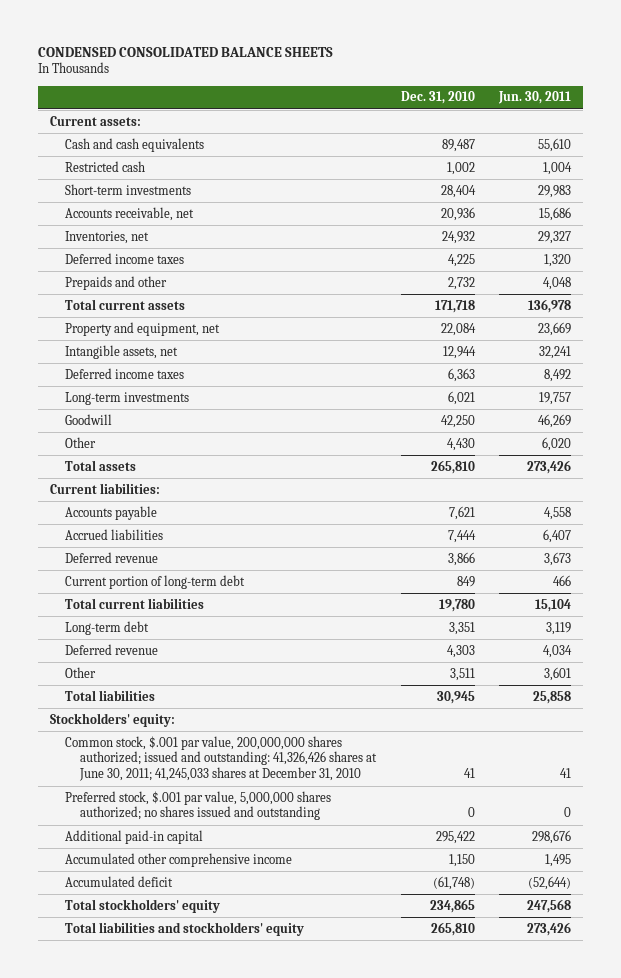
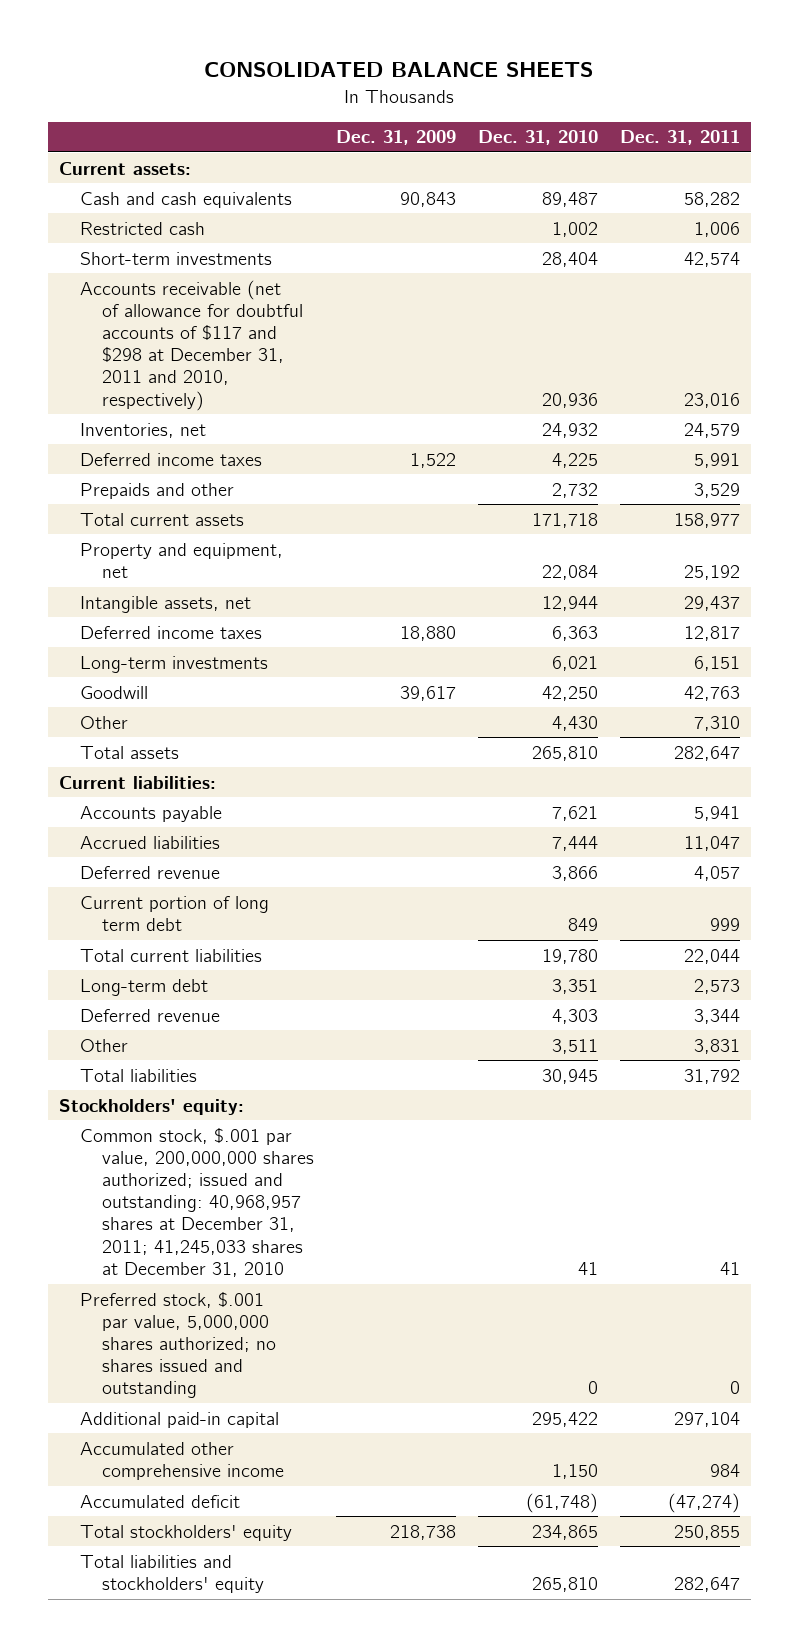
[37,46,333,57] CONDENSED CONSOLIDATED BALANCE SHEETS -> [204,62,594,78] CONSOLIDATED BALANCE SHEETS
[498,91,572,105] Jun. 30, 2011 -> none
none -> [335,130,456,146] Dec. 31, 2009
none -> [619,130,740,146] Dec. 31, 2011
[65,206,195,221] Accounts receivable, net -> [80,279,303,411] Accounts receivable (net of allowance for doubtful accounts of $117 and $298 at December 31, 2011 and 2010, respectively)
[65,574,246,589] Current portion of long-term debt -> [80,895,270,931] Current portion of long term debt
[65,735,378,782] Common stock, $.001 par value, 200,000,000 shares authorized; issued and outstanding: 41,326,426 shares at June 30, 2011; 41,245,033 shares at December 31, 2010 -> [80,1127,314,1277] Common stock, $.001 par value, 200,000,000 shares authorized; issued and outstanding: 40,968,957 shares at December 31, 2011; 41,245,033 shares at December 31, 2010

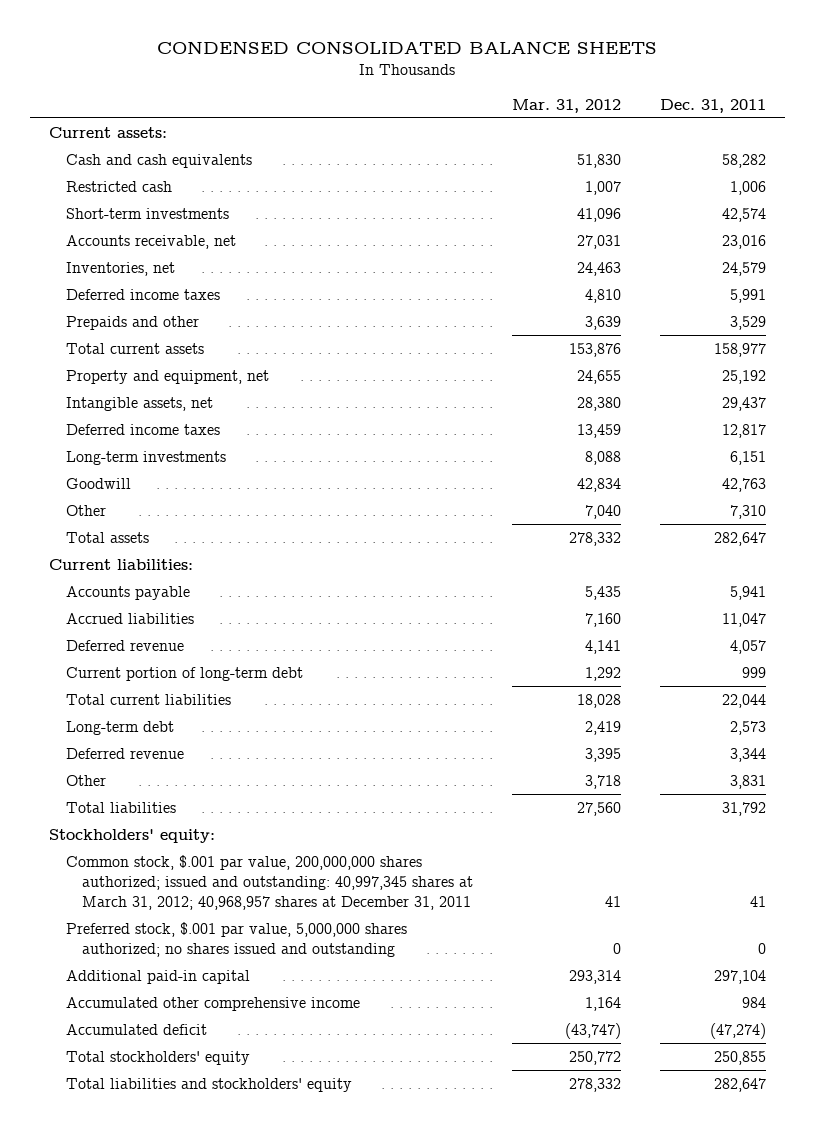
[204,62,594,78] CONSOLIDATED BALANCE SHEETS -> [157,41,658,55] CONDENSED CONSOLIDATED BALANCE SHEETS
[335,130,456,146] Dec. 31, 2009 -> none
[477,130,598,146] Dec. 31, 2010 -> none
none -> [511,98,621,113] Mar. 31, 2012
[80,279,303,411] Accounts receivable (net of allowance for doubtful accounts of $117 and $298 at December 31, 2011 and 2010, respectively) -> [65,234,236,249] Accounts receivable, net
[80,895,270,931] Current portion of long term debt -> [65,666,303,681] Current portion of long-term debt
[80,1127,314,1277] Common stock, $.001 par value, 200,000,000 shares authorized; issued and outstanding: 40,968,957 shares at December 31, 2011; 41,245,033 shares at December 31, 2010 -> [65,854,474,910] Common stock, $.001 par value, 200,000,000 shares authorized; issued and outstanding: 40,997,345 shares at March 31, 2012; 40,968,957 shares at December 31, 2011

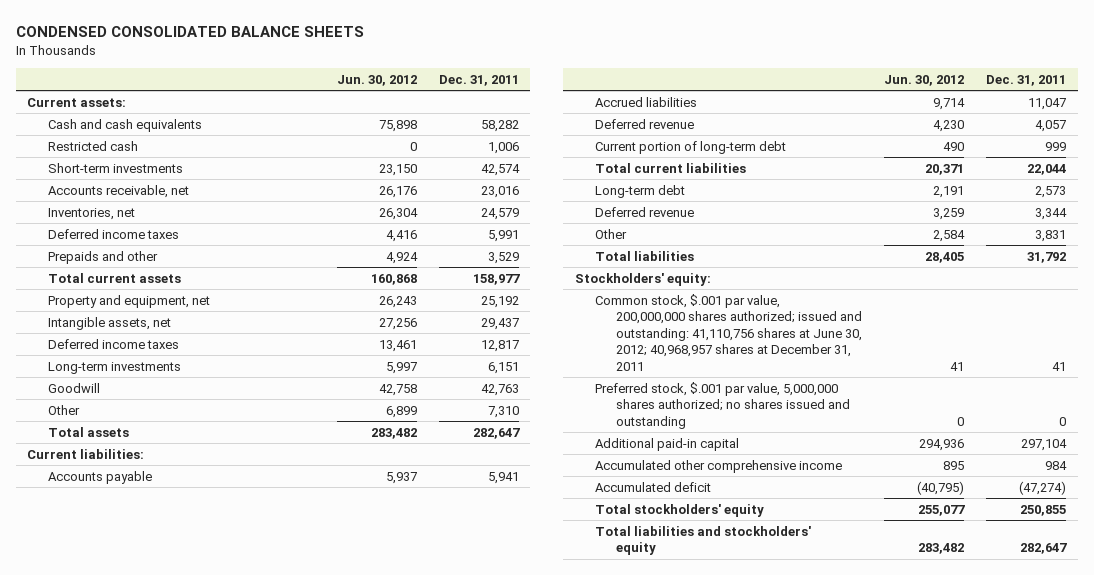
[511,98,621,113] Mar. 31, 2012 -> none
none -> [336,74,417,86] Jun. 30, 2012
[65,854,474,910] Common stock, $.001 par value, 200,000,000 shares authorized; issued and outstanding: 40,997,345 shares at March 31, 2012; 40,968,957 shares at December 31, 2011 -> [595,293,862,371] Common stock, $.001 par value, 200,000,000 shares authorized; issued and outstanding: 41,110,756 shares at June 30, 2012; 40,968,957 shares at December 31, 2011

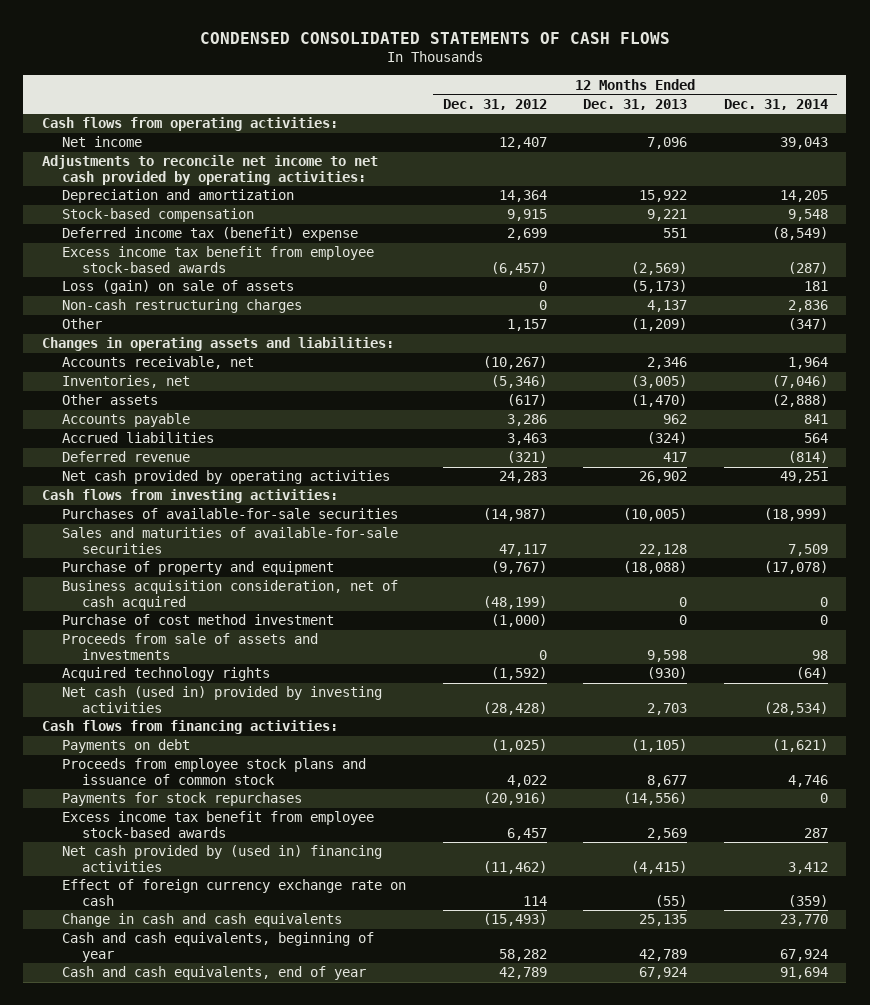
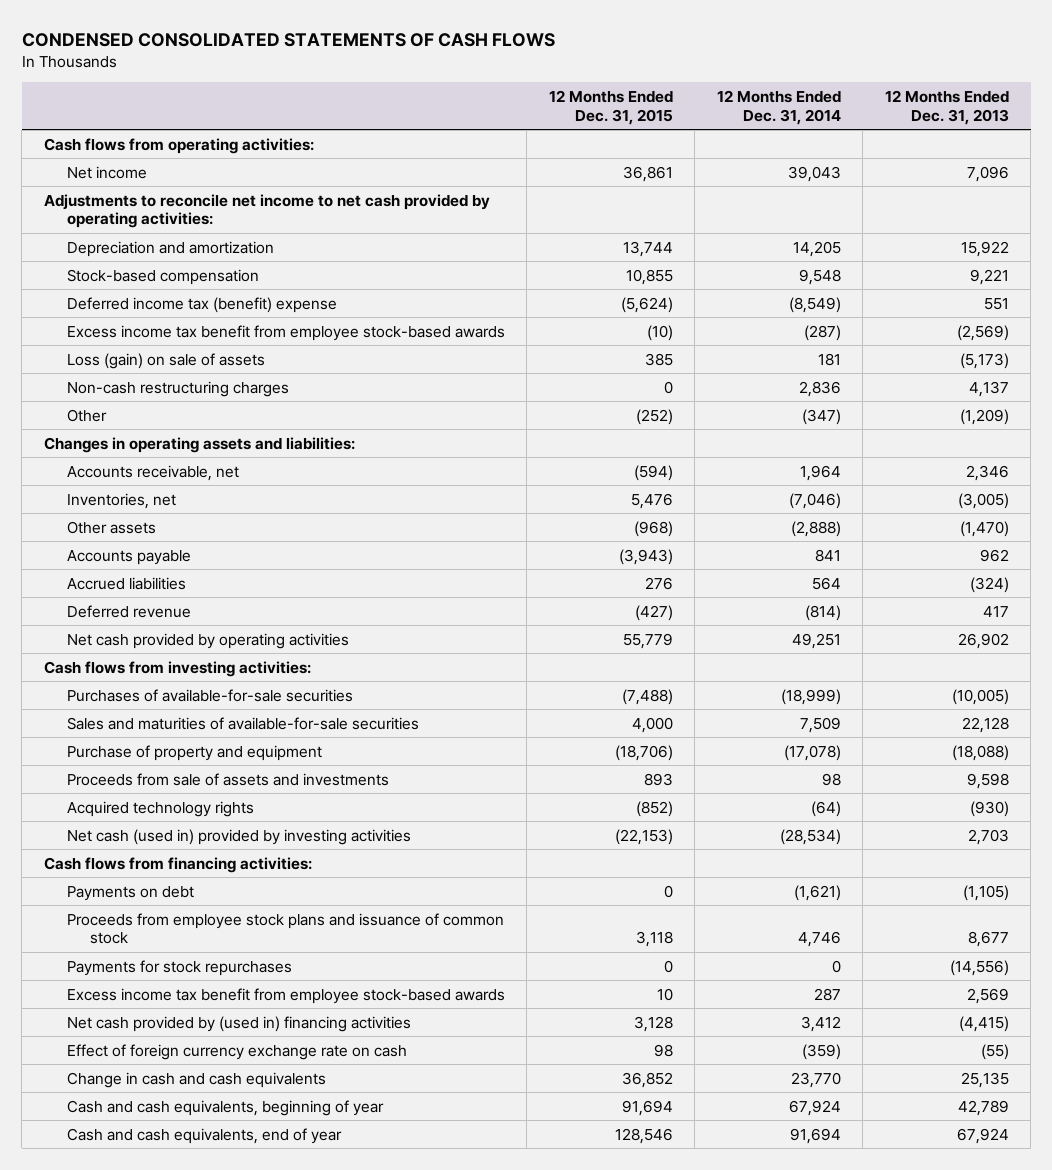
[442,98,547,110] Dec. 31, 2012 -> none
none -> [548,89,673,125] 12 Months Ended Dec. 31, 2015
[61,580,398,610] Business acquisition consideration, net of cash acquired -> none
[61,614,334,626] Purchase of cost method investment -> none

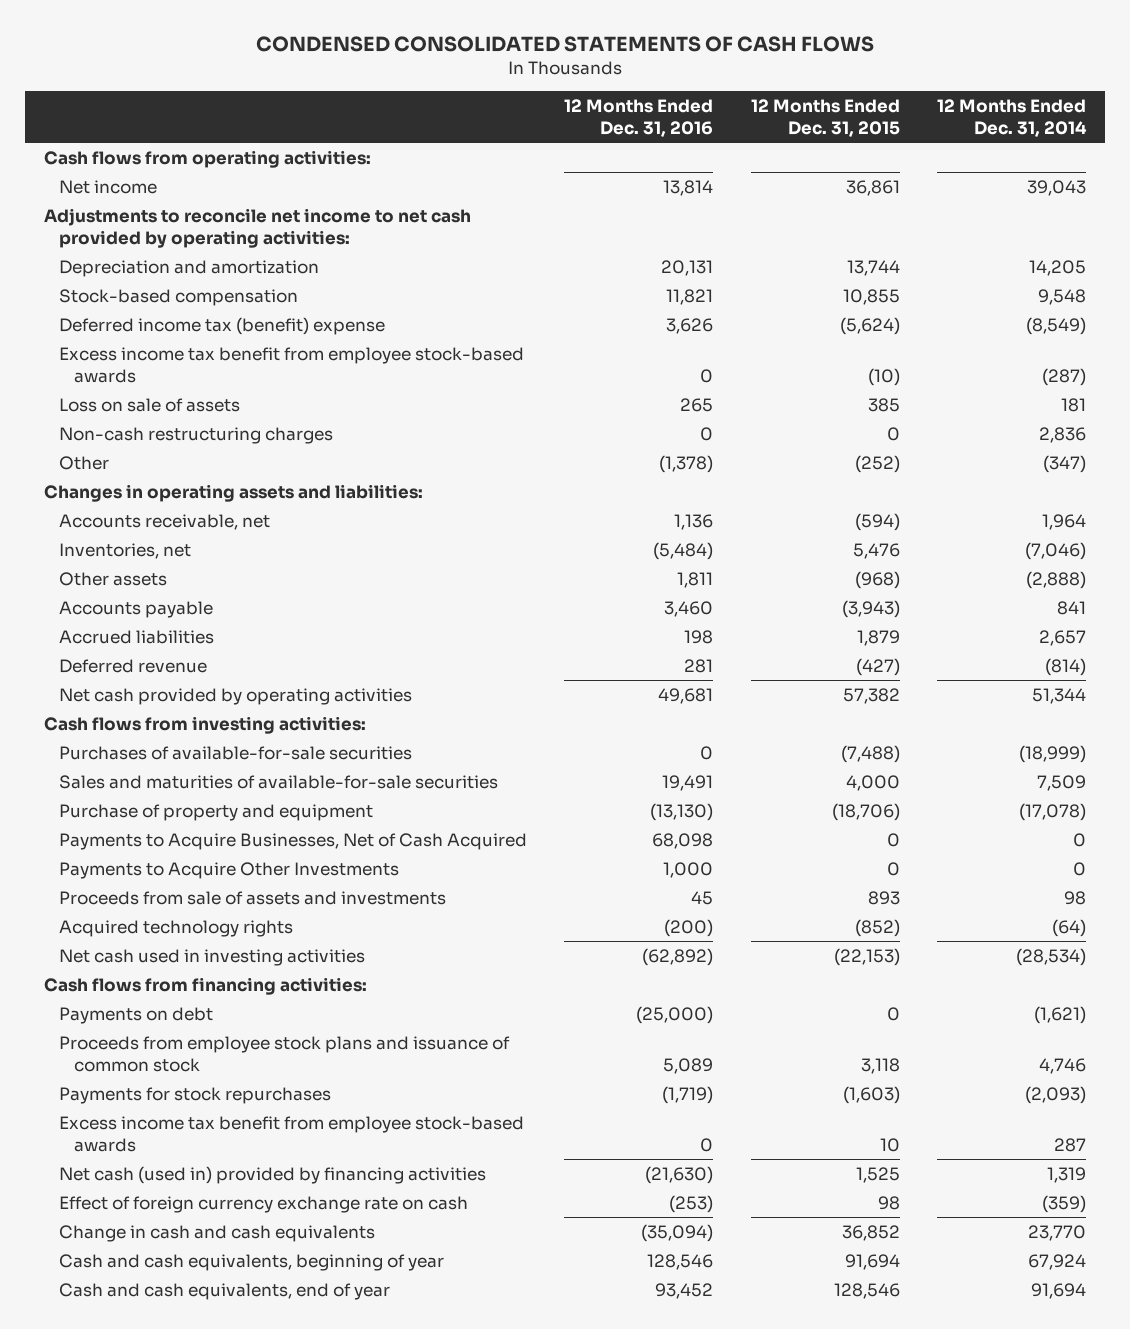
[884,89,1009,125] 12 Months Ended Dec. 31, 2013 -> none
none -> [564,98,714,138] 12 Months Ended Dec. 31, 2016
[66,352,265,369] Loss (gain) on sale of assets -> [58,397,240,412] Loss on sale of assets
[644,576,673,590] 276 -> [856,629,900,646] 1,879
[811,576,841,590] 564 -> [1039,629,1087,646] 2,657
[622,632,673,649] 55,779 -> [842,687,900,704] 57,382
[791,632,841,649] 49,251 -> [1032,687,1087,704] 51,344
none -> [58,832,527,850] Payments to Acquire Businesses, Net of Cash Acquired
none -> [58,861,399,879] Payments to Acquire Other Investments
[66,828,411,845] Net cash (used in) provided by investing activities -> [58,948,365,966] Net cash used in investing activities
[663,959,673,973] 0 -> [842,1085,900,1104] (1,603)
[831,959,841,973] 0 -> [1025,1085,1087,1104] (2,093)
[66,1015,411,1032] Net cash provided by (used in) financing activities -> [58,1165,486,1184] Net cash (used in) provided by financing activities
[633,1015,673,1032] 3,128 -> [855,1166,900,1183] 1,525
[800,1015,841,1032] 3,412 -> [1047,1166,1087,1183] 1,319

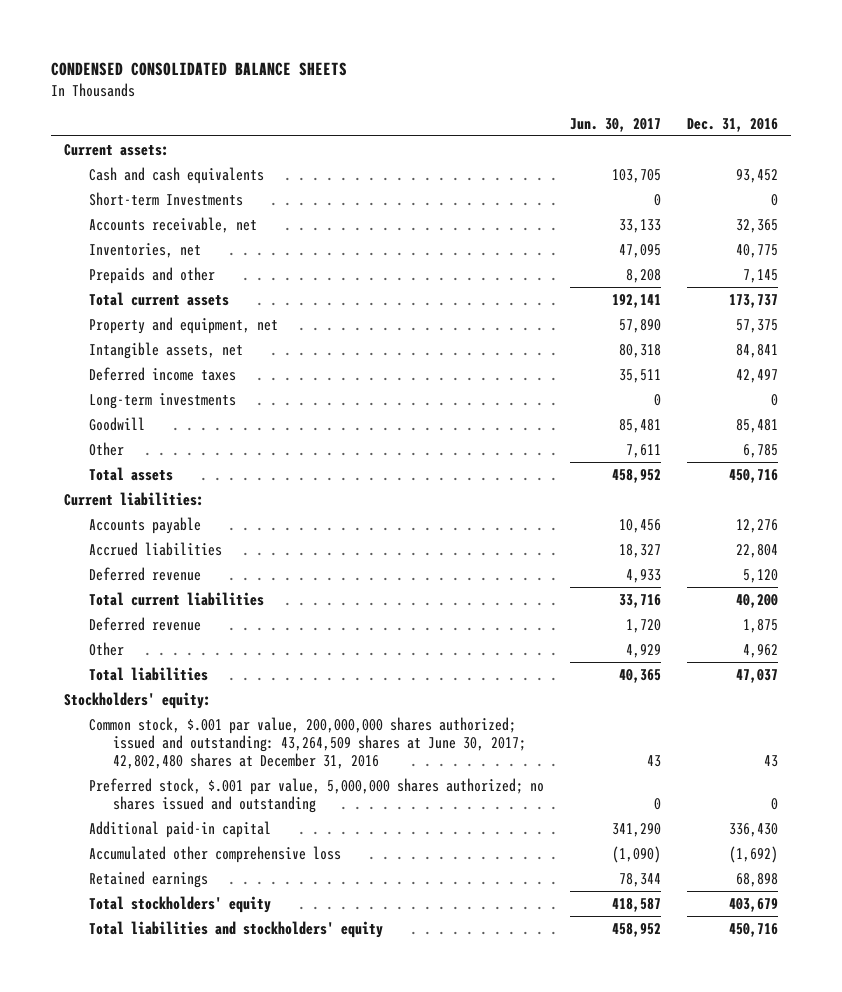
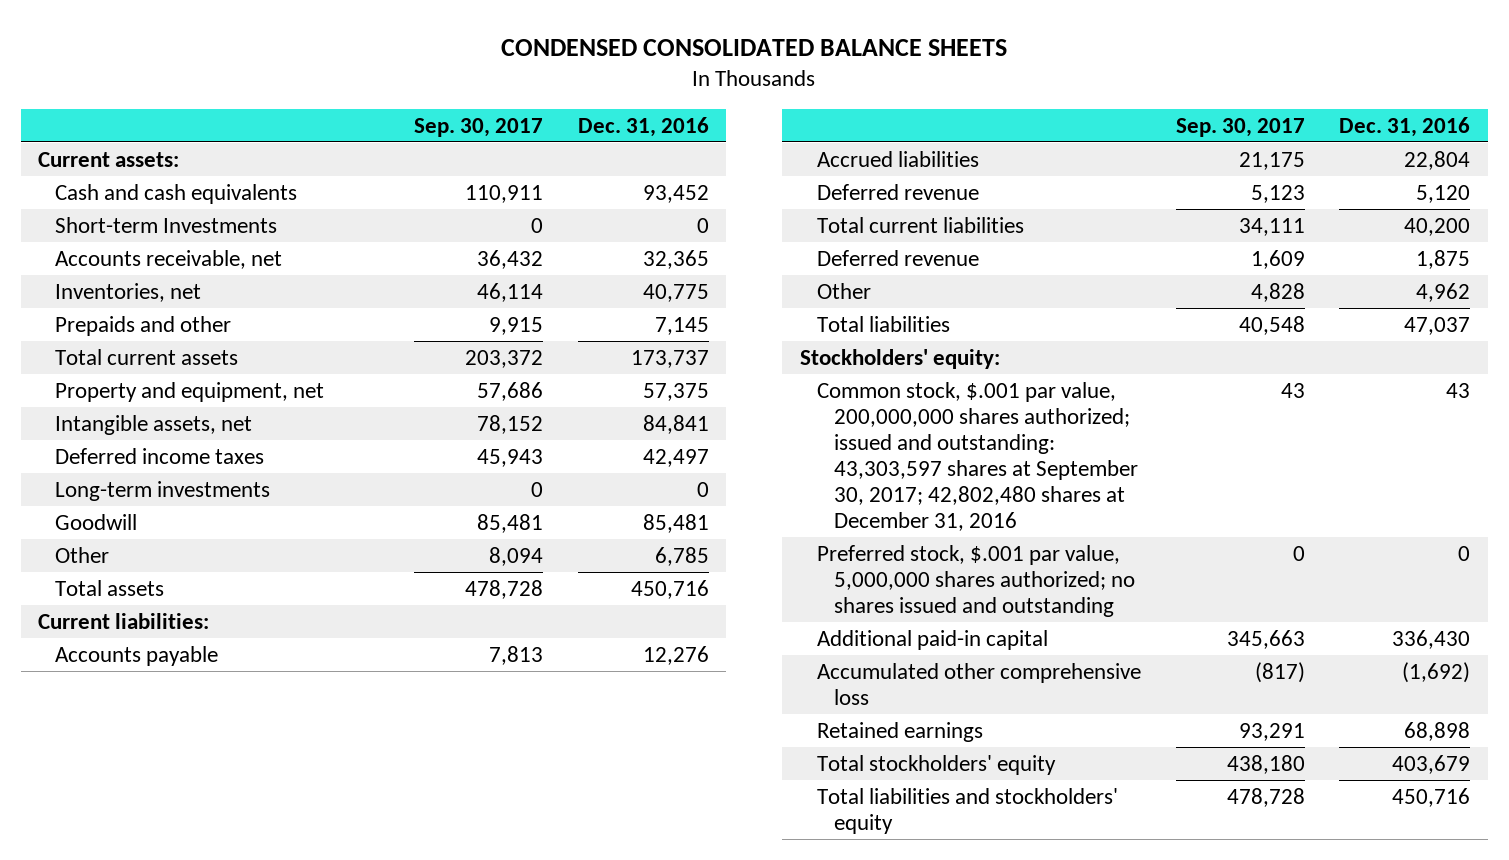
[569,118,661,133] Jun. 30, 2017 -> none
none -> [414,117,544,137] Sep. 30, 2017
[88,716,526,770] Common stock, $.001 par value, 200,000,000 shares authorized; issued and outstanding: 43,264,509 shares at June 30, 2017; 42,802,480 shares at December 31, 2016 -> [816,381,1138,531] Common stock, $.001 par value, 200,000,000 shares authorized; issued and outstanding: 43,303,597 shares at September 30, 2017; 42,802,480 shares at December 31, 2016

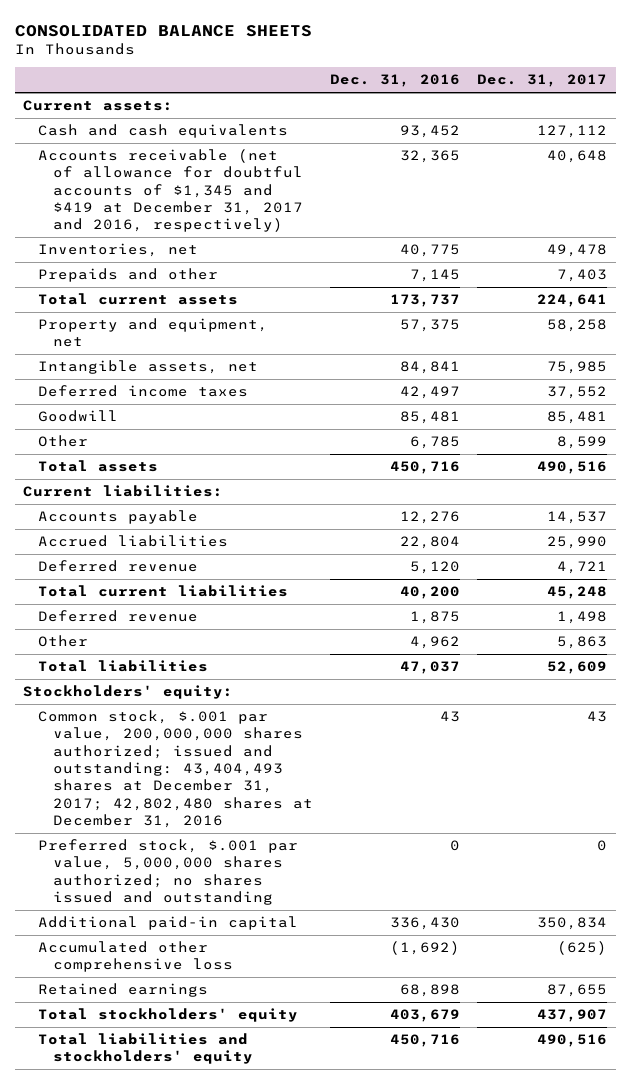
[501,38,1008,56] CONDENSED CONSOLIDATED BALANCE SHEETS -> [14,24,312,37] CONSOLIDATED BALANCE SHEETS
[414,117,544,137] Sep. 30, 2017 -> none
none -> [477,74,608,88] Dec. 31, 2017
[55,216,278,233] Short-term Investments -> none
[55,249,283,269] Accounts receivable, net -> [37,149,303,233] Accounts receivable (net of allowance for doubtful accounts of $1,345 and $419 at December 31, 2017 and 2016, respectively)
[55,480,271,501] Long-term investments -> none
[816,381,1138,531] Common stock, $.001 par value, 200,000,000 shares authorized; issued and outstanding: 43,303,597 shares at September 30, 2017; 42,802,480 shares at December 31, 2016 -> [37,710,313,829] Common stock, $.001 par value, 200,000,000 shares authorized; issued and outstanding: 43,404,493 shares at December 31, 2017; 42,802,480 shares at December 31, 2016

